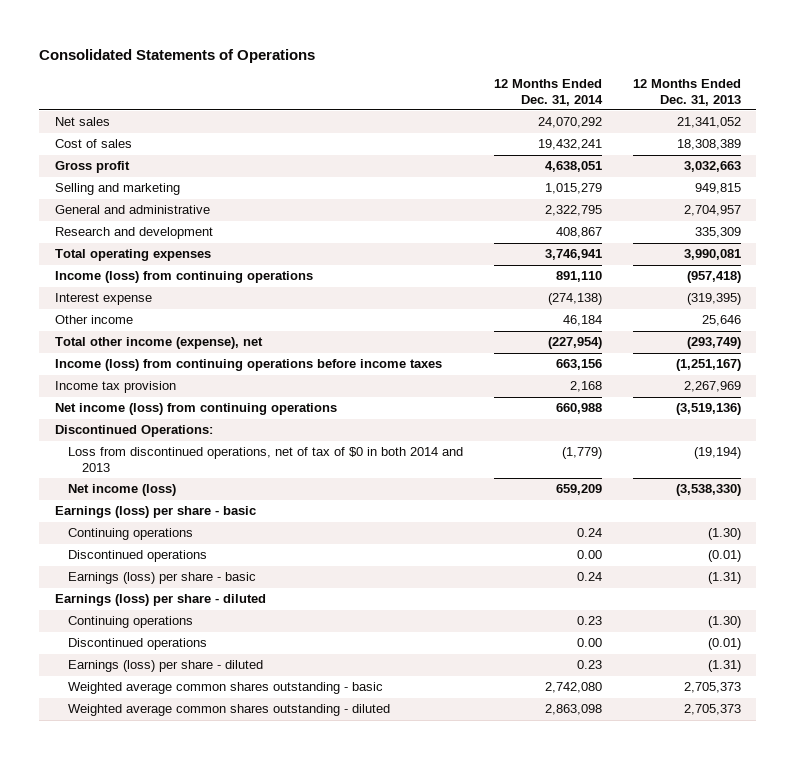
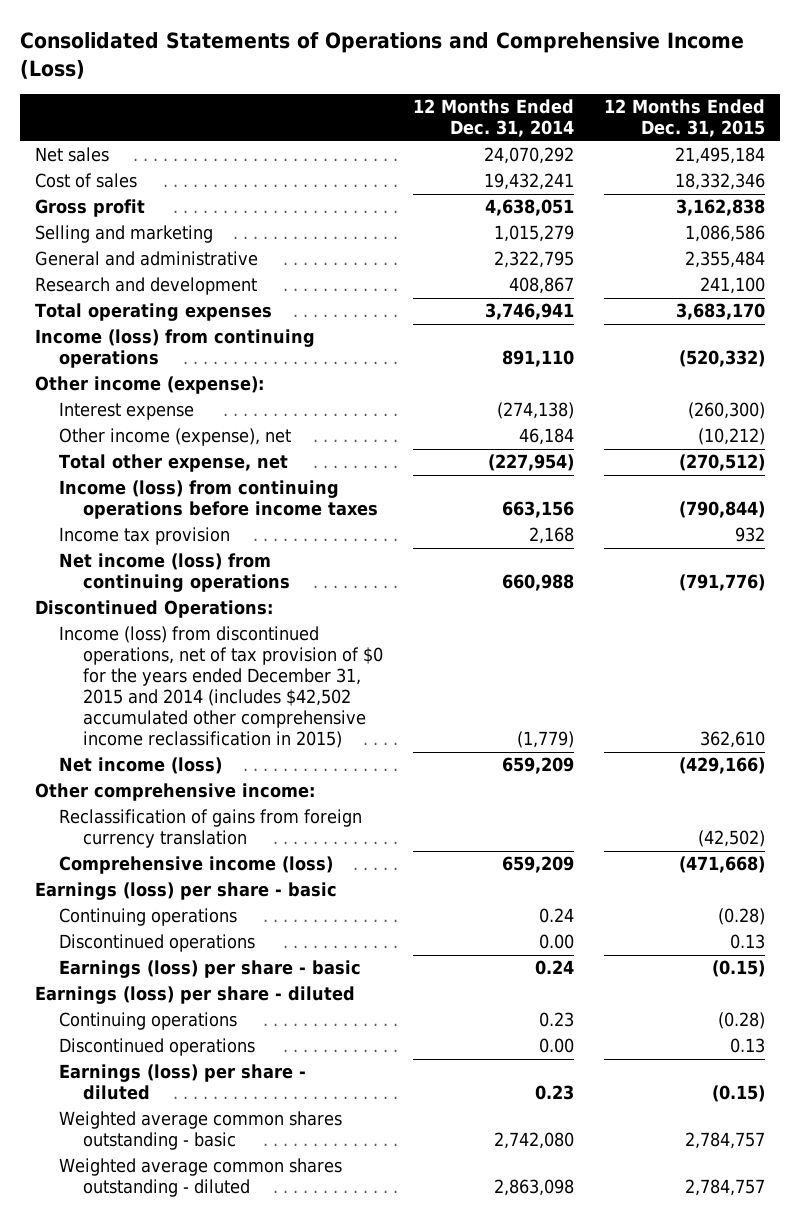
[39,48,316,63] Consolidated Statements of Operations -> [20,32,745,80] Consolidated Statements of Operations and Comprehensive Income (Loss)
[632,79,741,106] 12 Months Ended Dec. 31, 2013 -> none
none -> [604,99,766,138] 12 Months Ended Dec. 31, 2015
none -> [35,376,265,395] Other income (expense):
[54,315,133,325] Other income -> [59,428,292,447] Other income (expense), net
[54,337,263,350] Total other income (expense), net -> [59,454,289,473] Total other expense, net
[68,447,464,472] Loss from discontinued operations, net of tax of $0 in both 2014 and 2013 -> [59,626,384,749] Income (loss) from discontinued operations, net of tax provision of $0 for the years ended December 31, 2015 and 2014 (includes $42,502 accumulated other comprehensive income reclassification in 2015)
none -> [35,783,316,802] Other comprehensive income:
none -> [59,809,363,849] Reclassification of gains from foreign currency translation
none -> [59,856,334,875] Comprehensive income (loss)

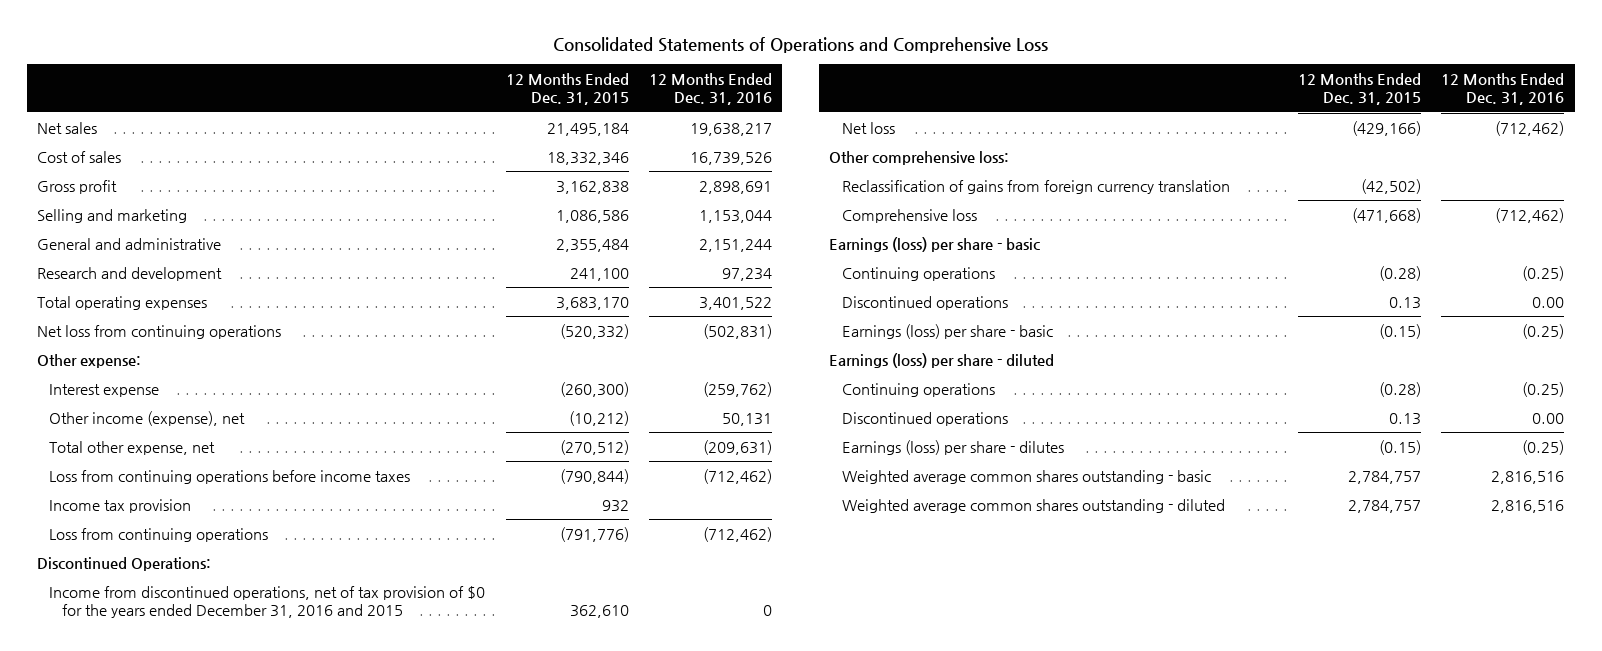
[20,32,745,80] Consolidated Statements of Operations and Comprehensive Income (Loss) -> [552,36,1048,53] Consolidated Statements of Operations and Comprehensive Loss
[413,99,575,138] 12 Months Ended Dec. 31, 2014 -> none
none -> [649,73,773,106] 12 Months Ended Dec. 31, 2016
[35,329,316,369] Income (loss) from continuing operations -> [37,324,282,339] Net loss from continuing operations
[35,376,265,395] Other income (expense): -> [37,353,142,368] Other expense:
[59,480,379,520] Income (loss) from continuing operations before income taxes -> [49,469,411,484] Loss from continuing operations before income taxes
[59,553,291,593] Net income (loss) from continuing operations -> [49,527,269,542] Loss from continuing operations
[59,626,384,749] Income (loss) from discontinued operations, net of tax provision of $0 for the years ended December 31, 2015 and 2014 (includes $42,502 accumulated other comprehensive income reclassification in 2015) -> [49,585,486,618] Income from discontinued operations, net of tax provision of $0 for the years ended December 31, 2016 and 2015
[59,757,223,775] Net income (loss) -> [841,121,895,134] Net loss
[35,783,316,802] Other comprehensive income: -> [829,150,1010,165] Other comprehensive loss:
[59,856,334,875] Comprehensive income (loss) -> [841,208,977,223] Comprehensive loss
[59,1064,307,1101] Earnings (loss) per share - diluted -> [841,439,1064,455] Earnings (loss) per share - dilutes

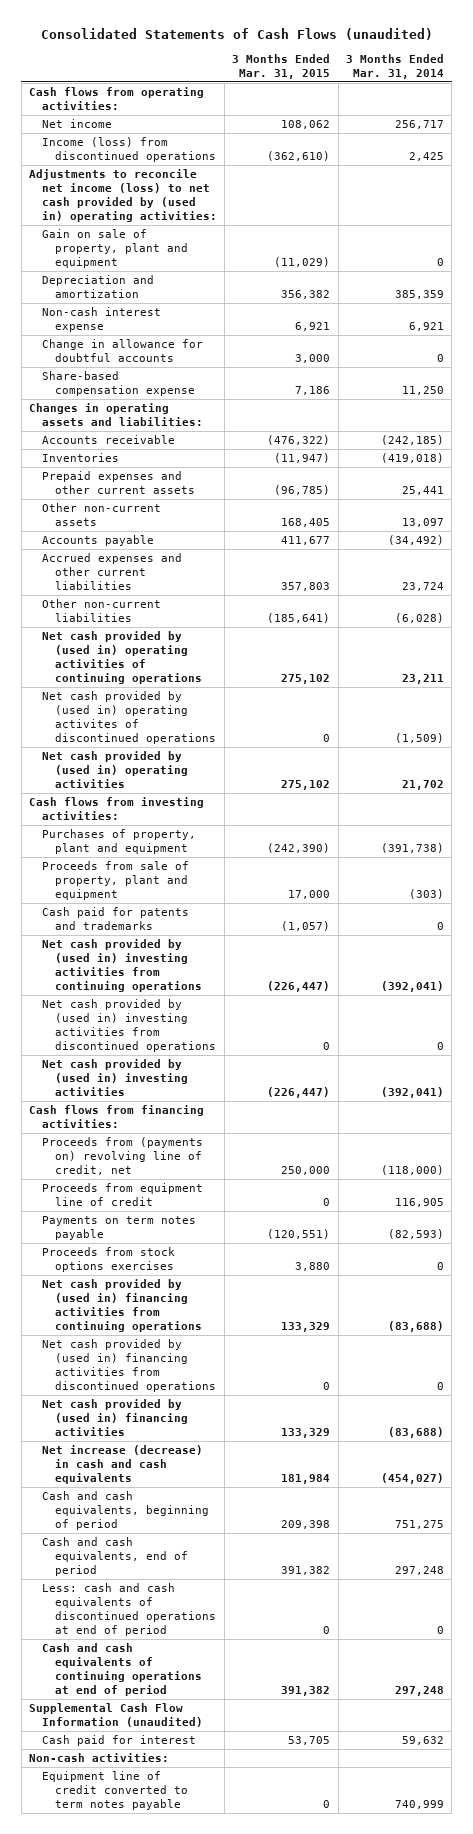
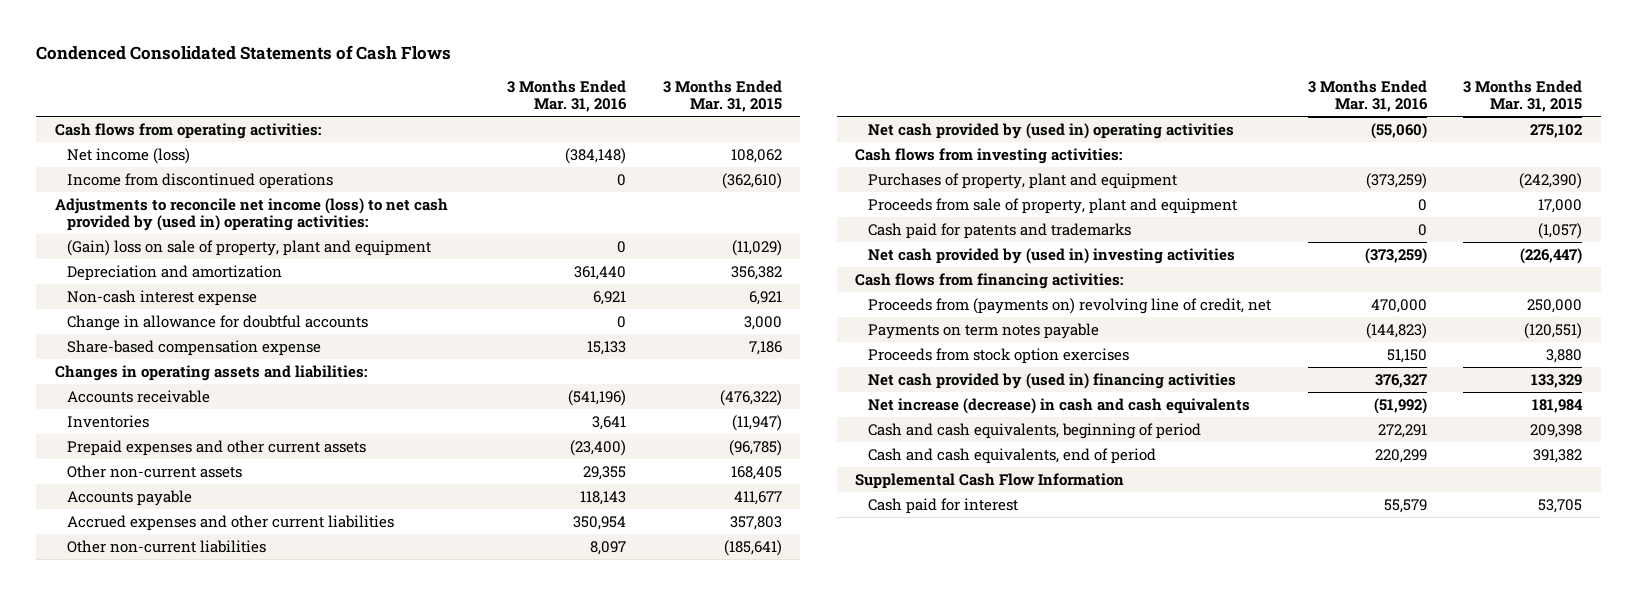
[40,27,433,40] Consolidated Statements of Cash Flows (unaudited) -> [36,45,452,61] Condenced Consolidated Statements of Cash Flows
[346,53,445,80] 3 Months Ended Mar. 31, 2014 -> none
none -> [507,79,628,113] 3 Months Ended Mar. 31, 2016
[41,118,112,128] Net income -> [67,147,191,164] Net income (loss)
[41,136,216,163] Income (loss) from discontinued operations -> [67,172,334,189] Income from discontinued operations
[41,228,188,269] Gain on sale of property, plant and equipment -> [67,239,432,256] (Gain) loss on sale of property, plant and equipment
[41,630,202,685] Net cash provided by (used in) operating activities of continuing operations -> none
[41,690,216,745] Net cash provided by (used in) operating activites of discontinued operations -> none
[41,938,202,993] Net cash provided by (used in) investing activities from continuing operations -> none
[41,998,216,1053] Net cash provided by (used in) investing activities from discontinued operations -> none
[41,1182,203,1207] Proceeds from equipment line of credit -> none
[41,1278,202,1333] Net cash provided by (used in) financing activities from continuing operations -> none
[41,1338,216,1393] Net cash provided by (used in) financing activities from discontinued operations -> none
[41,1246,175,1273] Proceeds from stock options exercises -> [868,347,1130,364] Proceeds from stock option exercises
[41,1582,216,1637] Less: cash and cash equivalents of discontinued operations at end of period -> none
[41,1642,202,1697] Cash and cash equivalents of continuing operations at end of period -> none
[29,1702,203,1728] Supplemental Cash Flow Information (unaudited) -> [855,472,1125,489] Supplemental Cash Flow Information
[29,1752,170,1762] Non-cash activities: -> none
[41,1770,188,1811] Equipment line of credit converted to term notes payable -> none

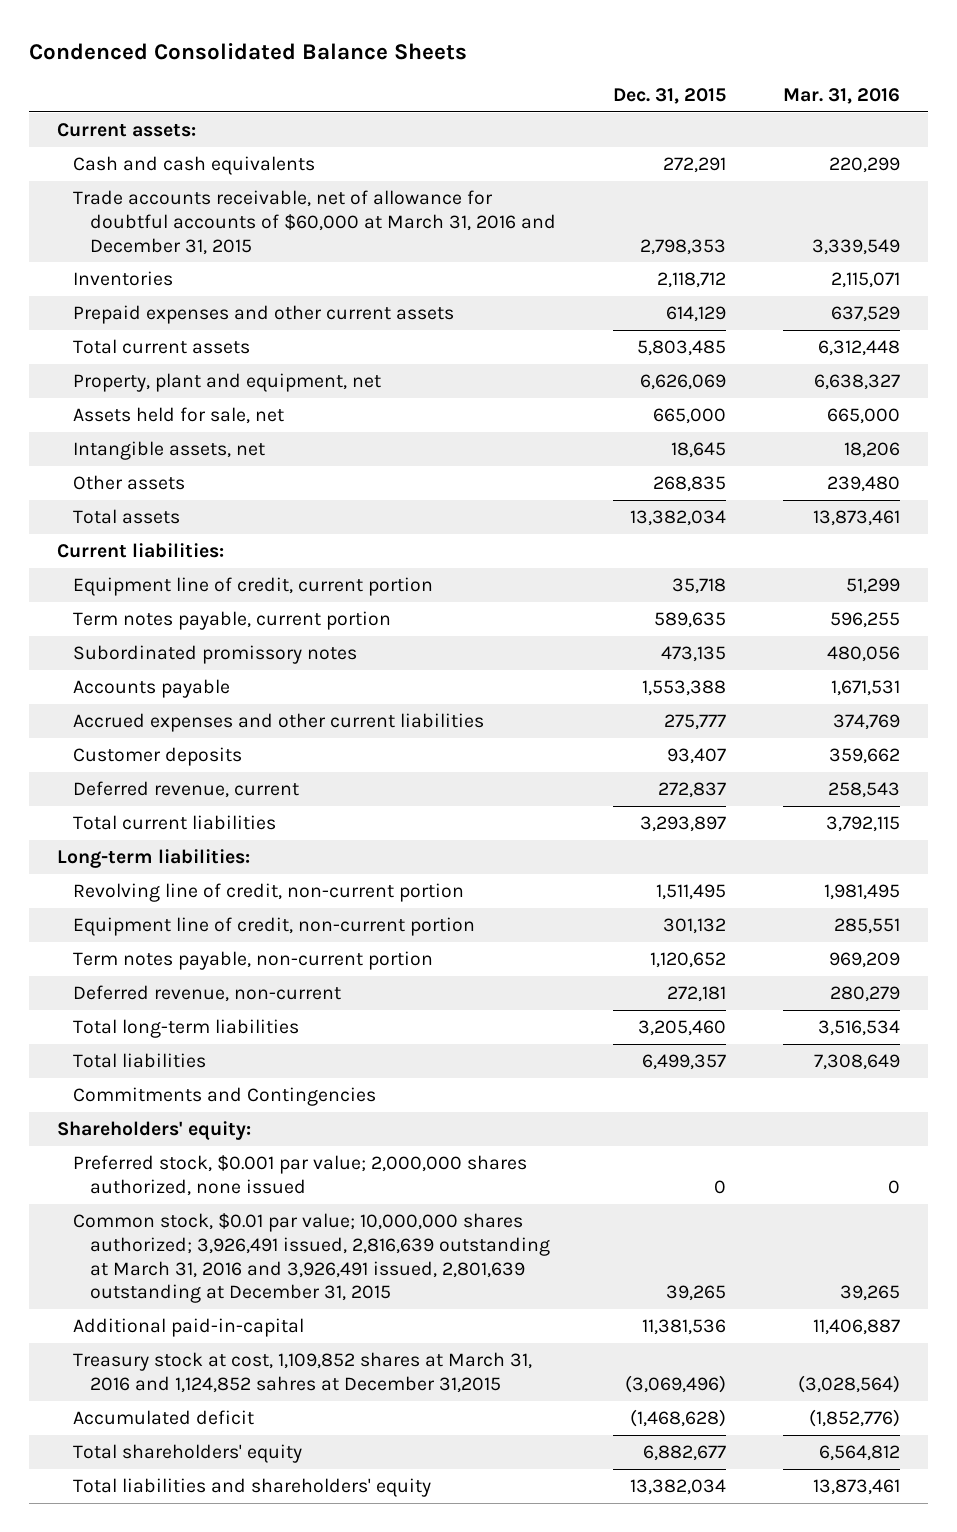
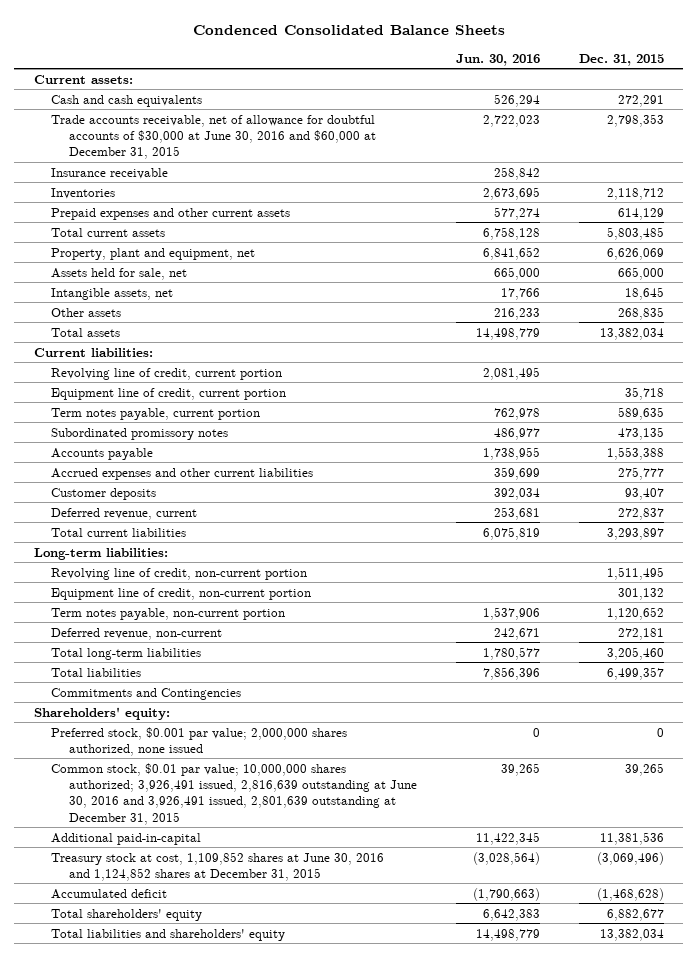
[782,88,900,105] Mar. 31, 2016 -> none
none -> [456,53,541,66] Jun. 30, 2016
[73,189,556,255] Trade accounts receivable, net of allowance for doubtful accounts of $60,000 at March 31, 2016 and December 31, 2015 -> [51,114,377,160] Trade accounts receivable, net of allowance for doubtful accounts of $30,000 at June 30, 2016 and $60,000 at December 31, 2015
none -> [51,167,169,179] Insurance receivable
none -> [51,367,283,380] Revolving line of credit, current portion
[73,1212,550,1304] Common stock, $0.01 par value; 10,000,000 shares authorized; 3,926,491 issued, 2,816,639 outstanding at March 31, 2016 and 3,926,491 issued, 2,801,639 outstanding at December 31, 2015 -> [51,762,418,825] Common stock, $0.01 par value; 10,000,000 shares authorized; 3,926,491 issued, 2,816,639 outstanding at June 30, 2016 and 3,926,491 issued, 2,801,639 outstanding at December 31, 2015
[73,1351,533,1393] Treasury stock at cost, 1,109,852 shares at March 31, 2016 and 1,124,852 sahres at December 31,2015 -> [51,851,385,881] Treasury stock at cost, 1,109,852 shares at June 30, 2016 and 1,124,852 shares at December 31, 2015

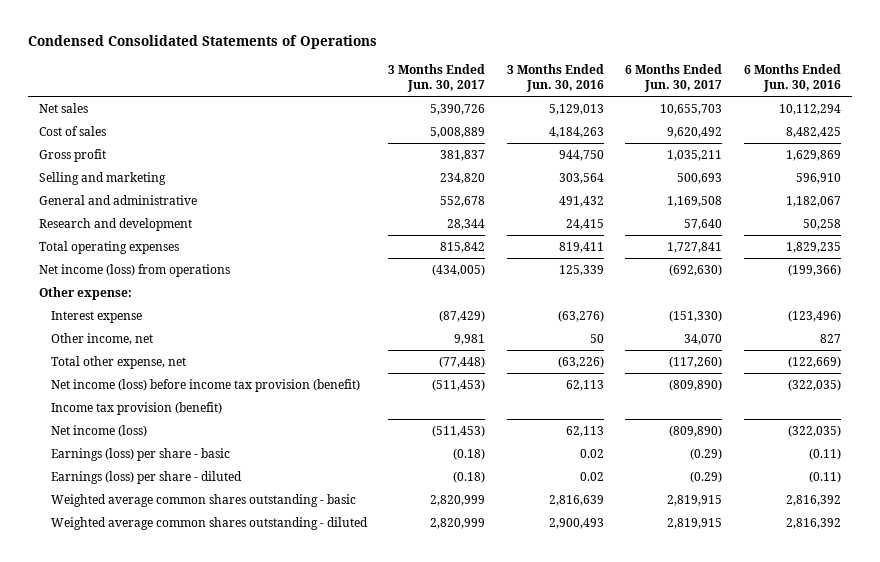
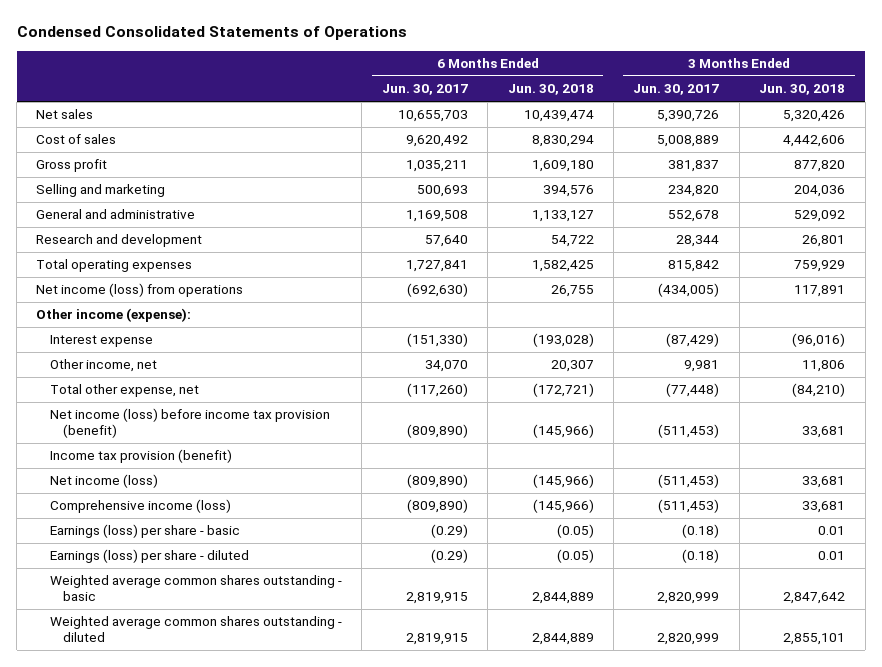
[506,63,604,93] 3 Months Ended Jun. 30, 2016 -> none
[743,63,841,93] 6 Months Ended Jun. 30, 2016 -> none
none -> [507,84,594,96] Jun. 30, 2018
none -> [759,84,846,96] Jun. 30, 2018
[38,286,132,300] Other expense: -> [36,308,192,323] Other income (expense):
none -> [49,499,231,514] Comprehensive income (loss)

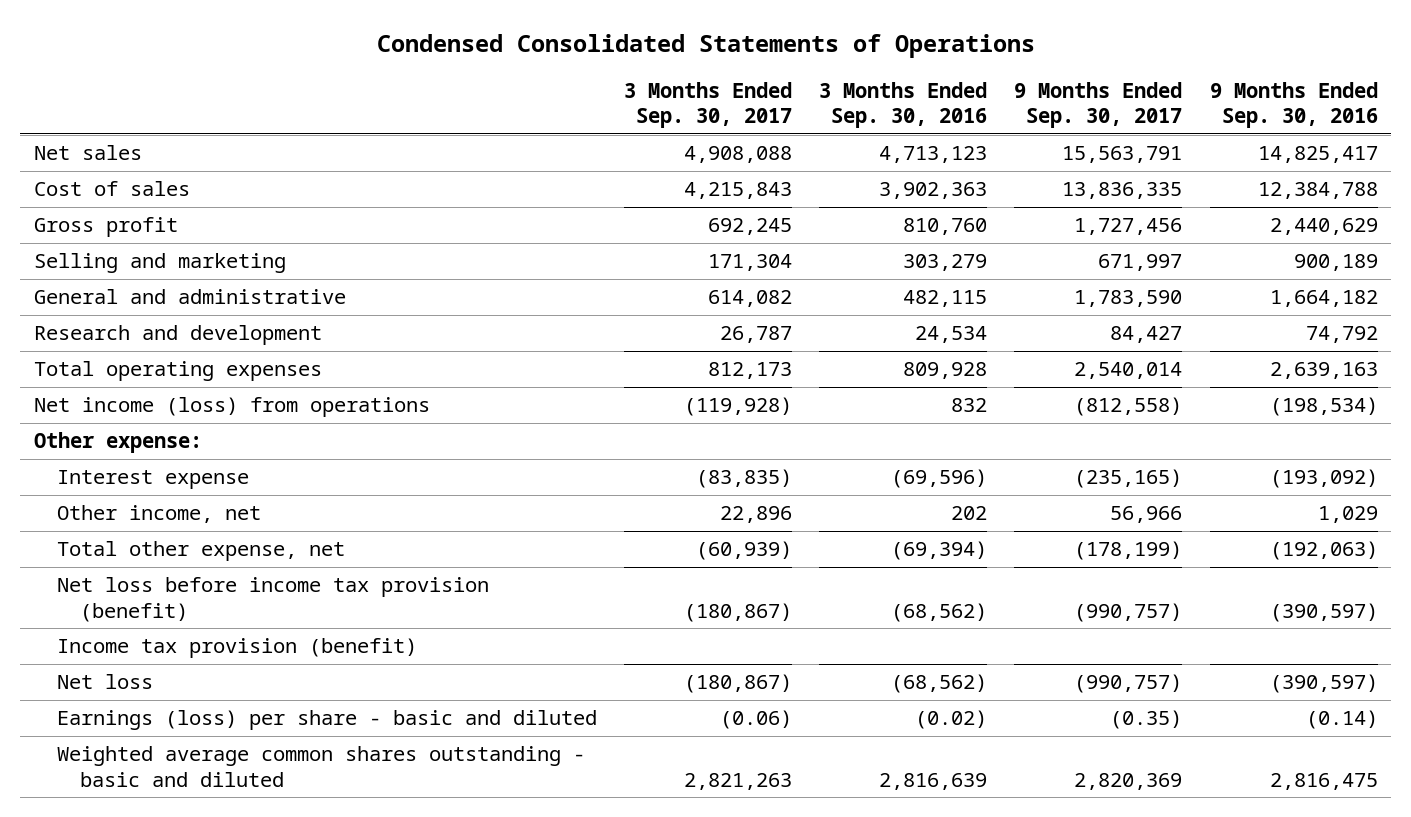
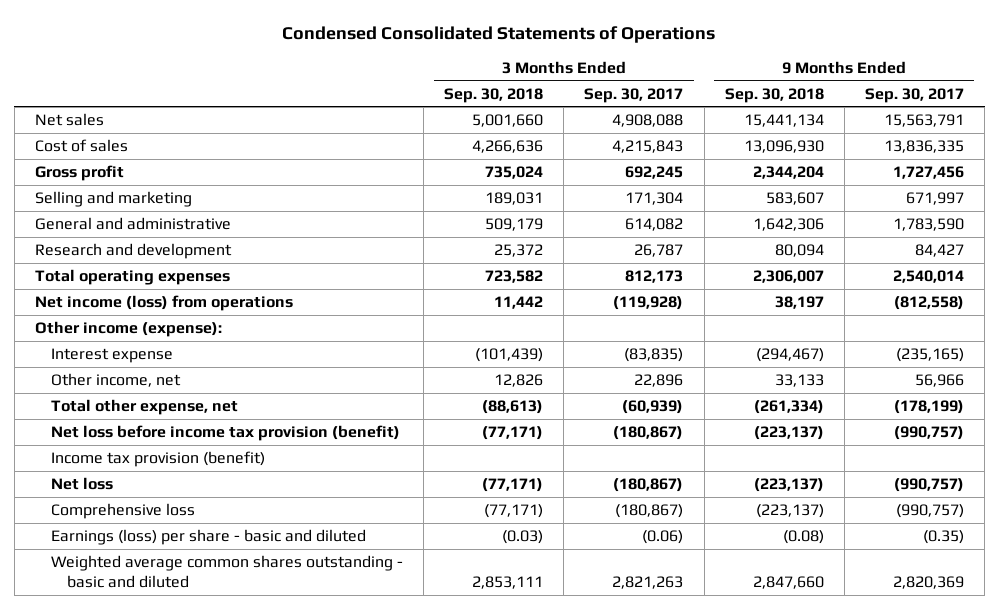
[819,81,988,129] 3 Months Ended Sep. 30, 2016 -> none
[1209,81,1378,129] 9 Months Ended Sep. 30, 2016 -> none
none -> [444,87,544,103] Sep. 30, 2018
none -> [724,87,824,103] Sep. 30, 2018
[33,432,202,454] Other expense: -> [35,321,223,338] Other income (expense):
none -> [50,503,195,520] Comprehensive loss

